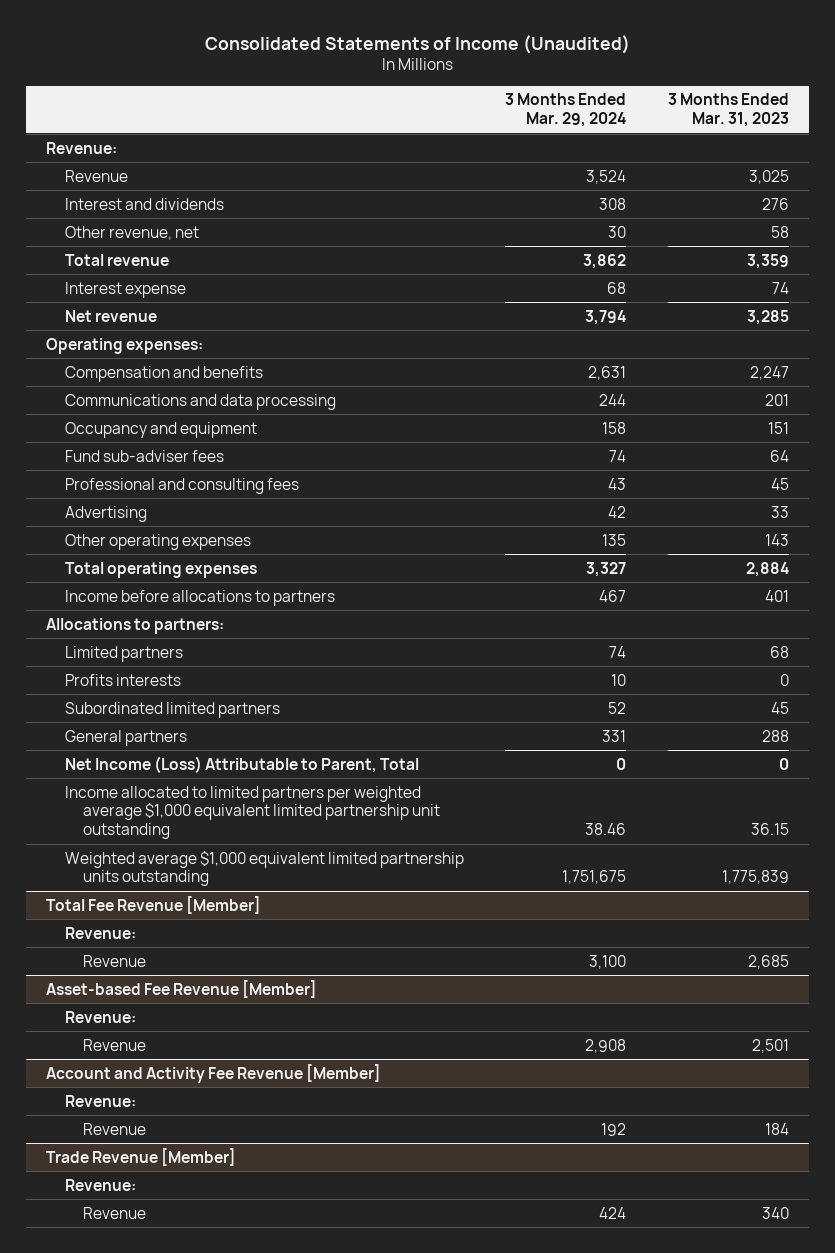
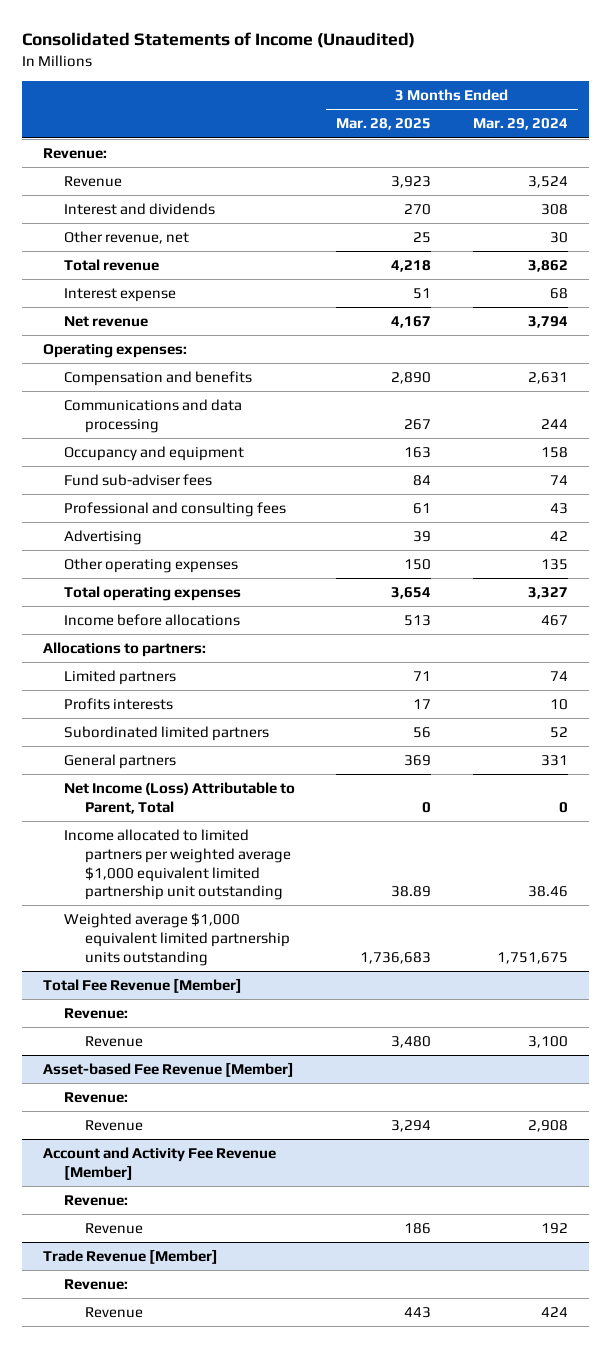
[667,93,789,128] 3 Months Ended Mar. 31, 2023 -> none
none -> [336,118,432,131] Mar. 28, 2025
[64,589,335,606] Income before allocations to partners -> [64,614,241,627] Income before allocations

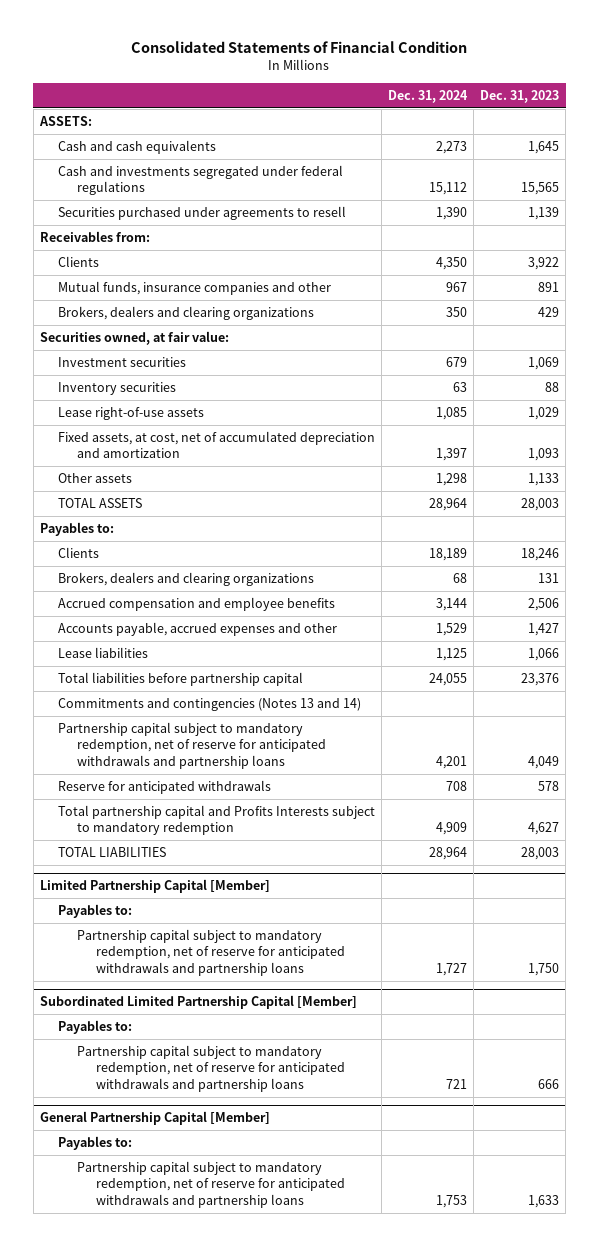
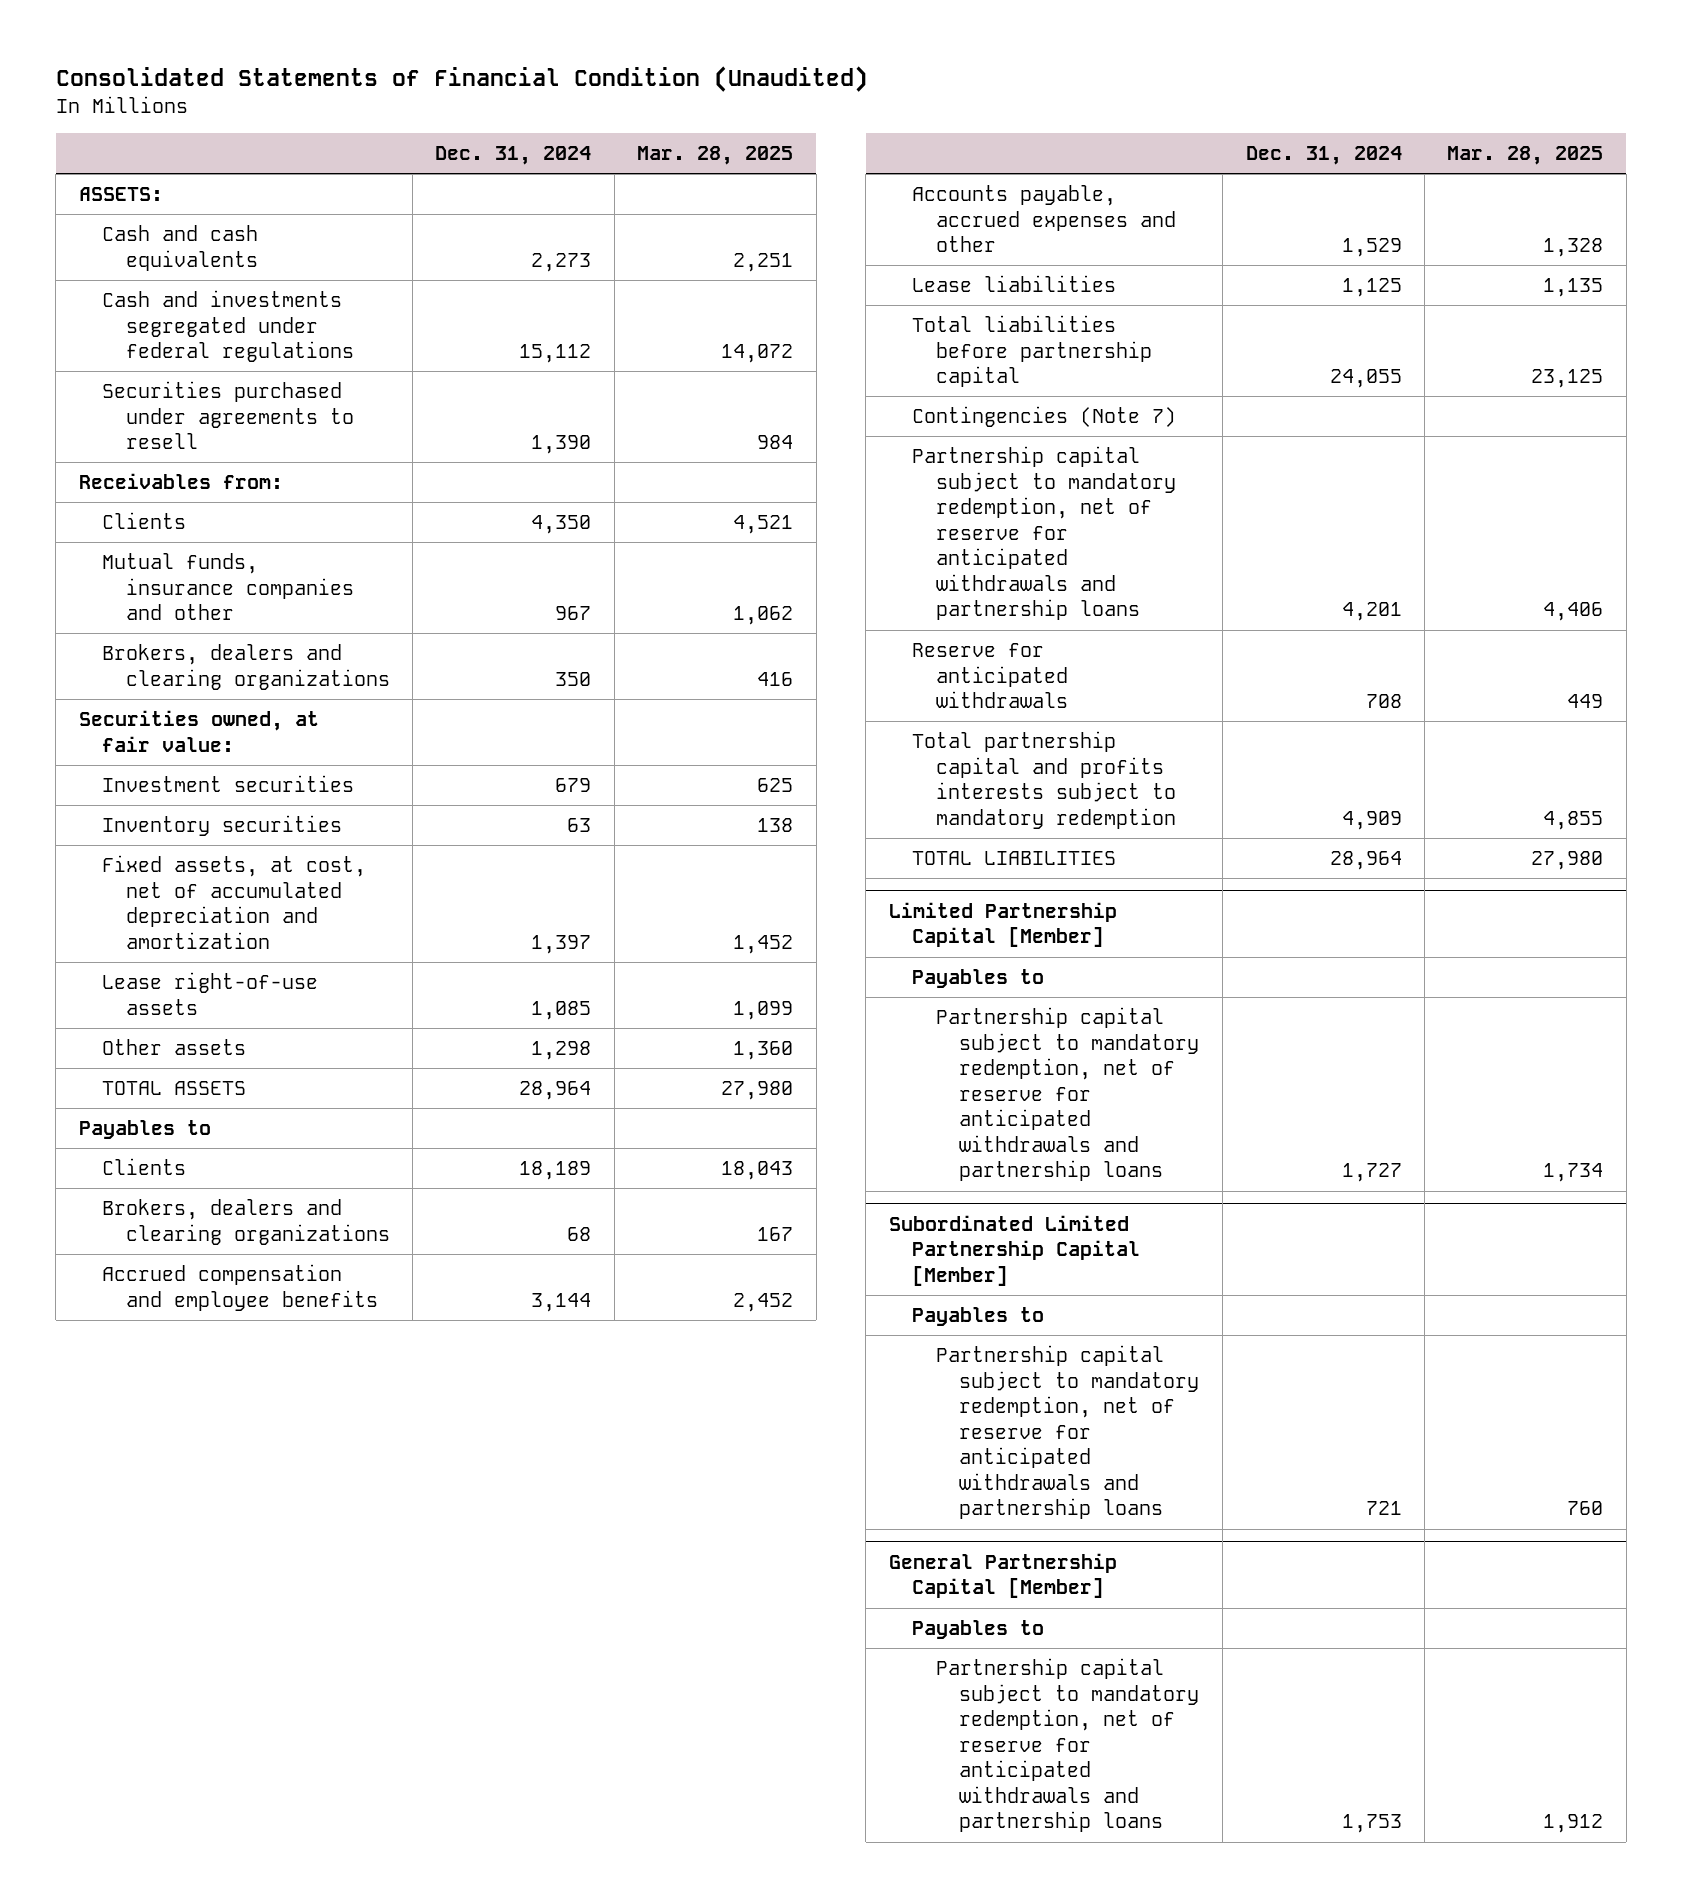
[131,41,468,54] Consolidated Statements of Financial Condition -> [55,66,868,93] Consolidated Statements of Financial Condition (Unaudited)
[480,89,560,103] Dec. 31, 2023 -> none
none -> [637,145,794,165] Mar. 28, 2025
[58,407,205,421] Lease right-of-use assets -> [102,972,319,1015] Lease right-of-use assets
[39,522,114,537] Payables to: -> [78,1120,211,1140] Payables to
[58,698,362,712] Commitments and contingencies (Notes 13 and 14) -> [912,406,1177,428] Contingencies (Note 7)
[58,805,376,836] Total partnership capital and Profits Interests subject to mandatory redemption -> [912,731,1176,829] Total partnership capital and profits interests subject to mandatory redemption
[58,904,133,919] Payables to: -> [912,969,1045,989] Payables to
[58,1020,133,1035] Payables to: -> [912,1307,1045,1327] Payables to
[58,1136,133,1151] Payables to: -> [912,1620,1045,1640] Payables to

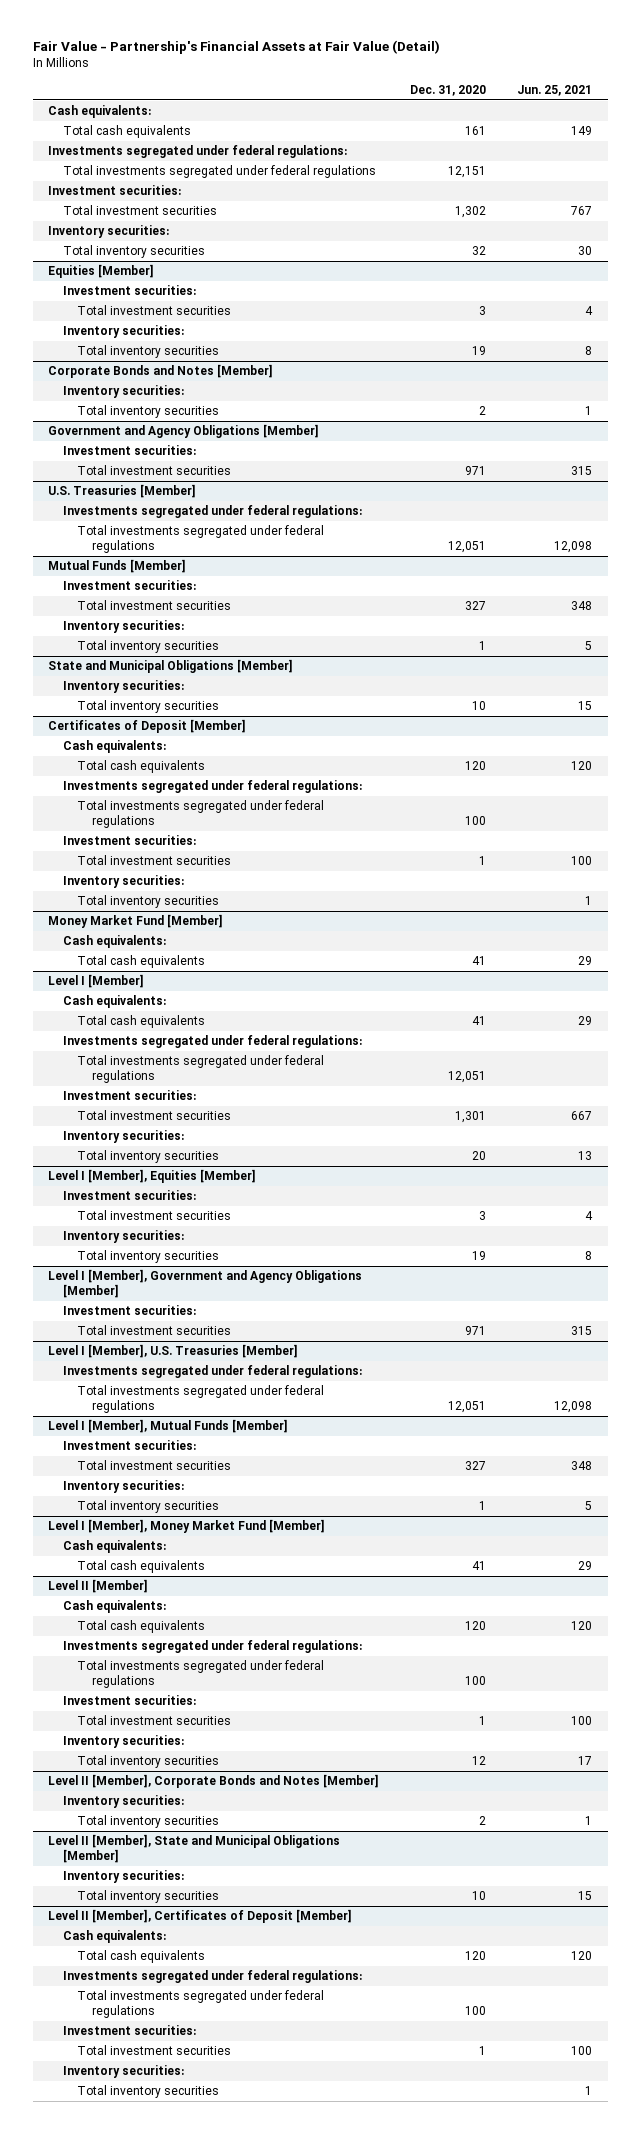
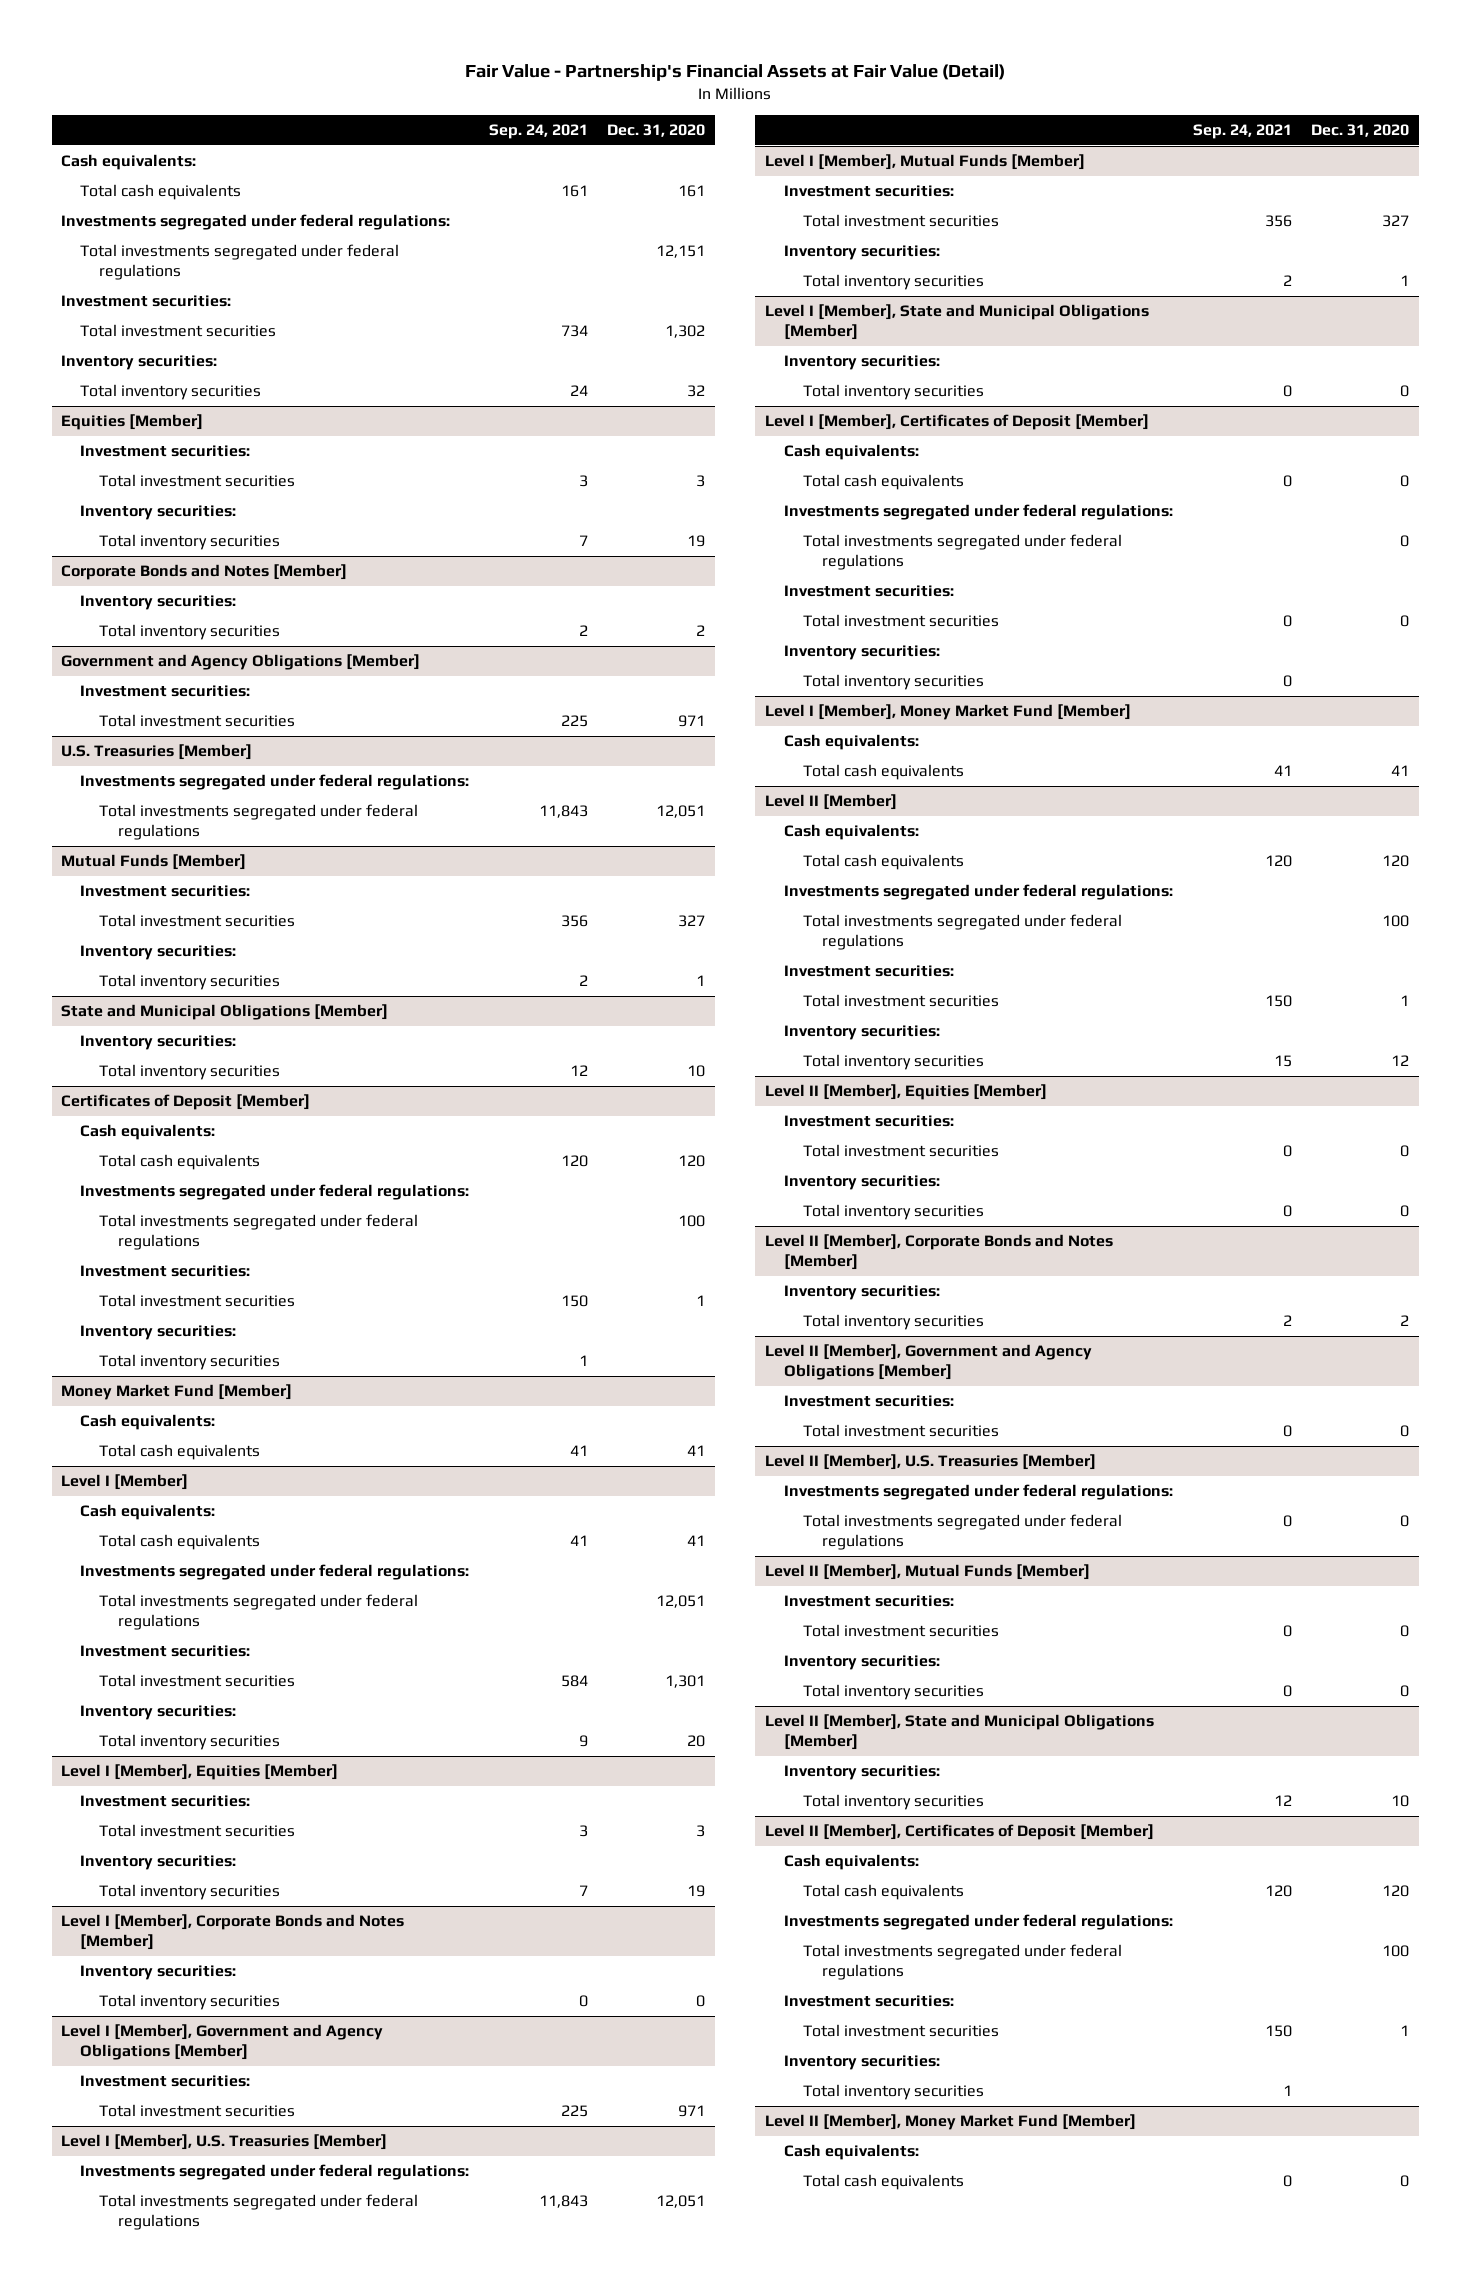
[517,84,593,96] Jun. 25, 2021 -> none
none -> [488,123,588,139] Sep. 24, 2021
none -> [61,1914,405,1951] Level I [Member], Corporate Bonds and Notes [Member]
none -> [80,1965,237,1981] Inventory securities:
none -> [99,1994,281,2011] Total inventory securities
none -> [765,304,1150,341] Level I [Member], State and Municipal Obligations [Member]
none -> [784,355,941,371] Inventory securities:
none -> [802,384,984,401] Total inventory securities
none -> [765,414,1150,431] Level I [Member], Certificates of Deposit [Member]
none -> [784,444,920,461] Cash equivalents:
none -> [802,474,964,491] Total cash equivalents
none -> [784,504,1174,521] Investments segregated under federal regulations:
none -> [802,534,1122,571] Total investments segregated under federal regulations
none -> [784,585,955,598] Investment securities:
none -> [802,614,999,628] Total investment securities
none -> [784,645,941,661] Inventory securities:
none -> [802,674,984,691] Total inventory securities
none -> [765,1084,1048,1101] Level II [Member], Equities [Member]
none -> [784,1115,955,1128] Investment securities:
none -> [802,1144,999,1158] Total investment securities
none -> [784,1175,941,1191] Inventory securities:
none -> [802,1204,984,1221] Total inventory securities
none -> [765,1344,1093,1381] Level II [Member], Government and Agency Obligations [Member]
none -> [784,1395,955,1408] Investment securities:
none -> [802,1424,999,1438] Total investment securities
none -> [765,1454,1097,1471] Level II [Member], U.S. Treasuries [Member]
none -> [784,1484,1174,1501] Investments segregated under federal regulations:
none -> [802,1514,1122,1551] Total investments segregated under federal regulations
none -> [765,1564,1091,1581] Level II [Member], Mutual Funds [Member]
none -> [784,1595,955,1608] Investment securities:
none -> [802,1624,999,1638] Total investment securities
none -> [784,1655,941,1671] Inventory securities:
none -> [802,1684,984,1701] Total inventory securities
none -> [765,2114,1137,2131] Level II [Member], Money Market Fund [Member]
none -> [784,2144,920,2161] Cash equivalents:
none -> [802,2174,964,2191] Total cash equivalents

